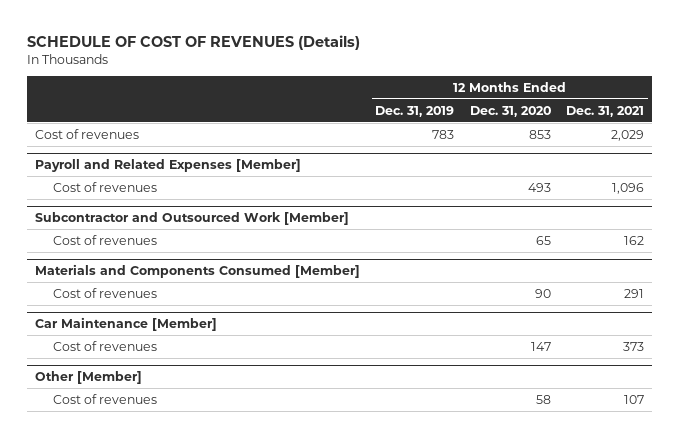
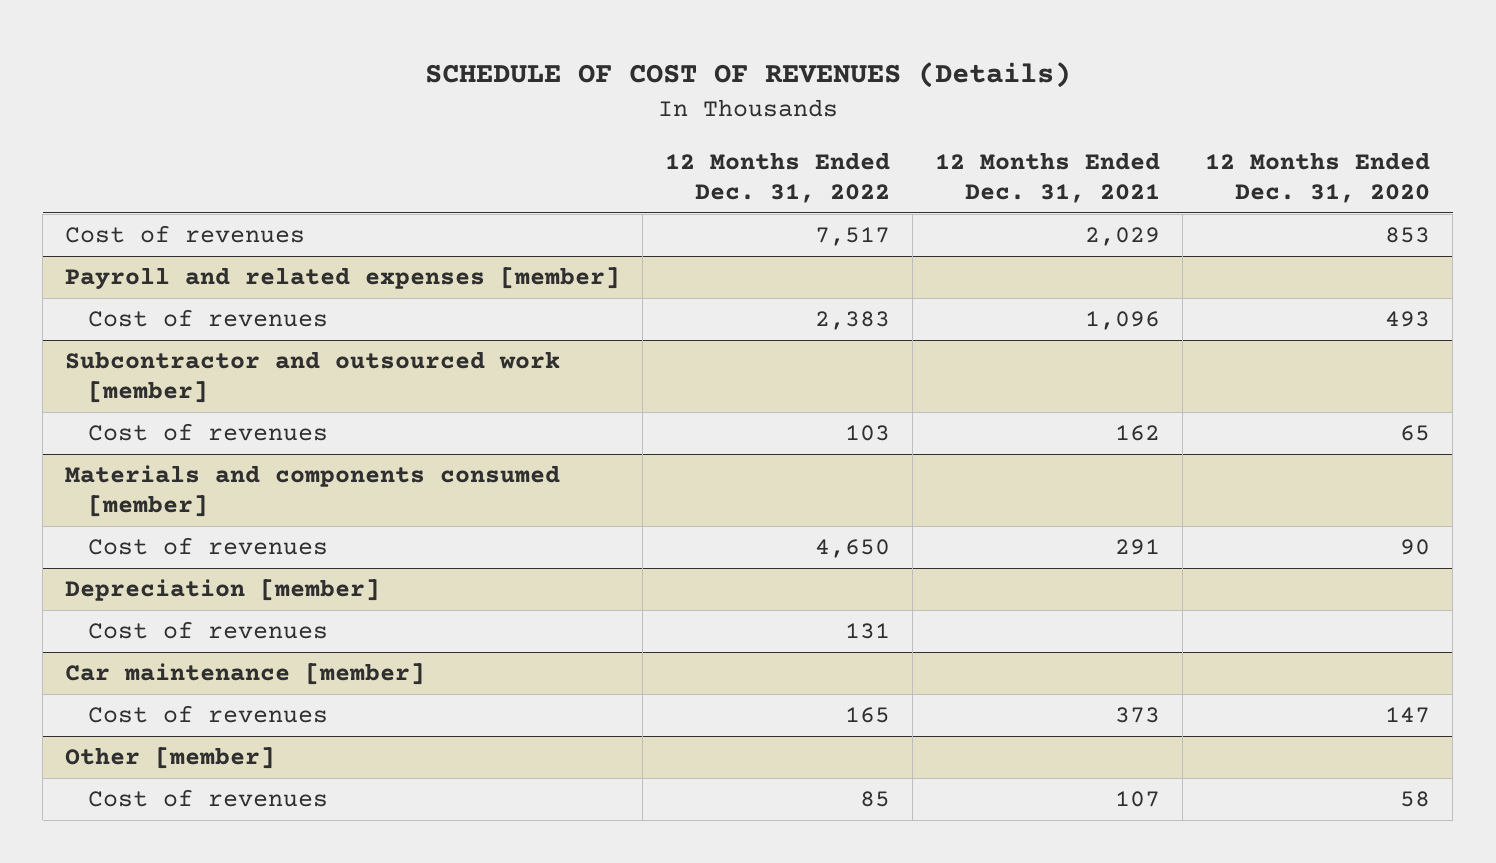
[375,105,455,117] Dec. 31, 2019 -> none
none -> [665,152,891,204] 12 Months Ended Dec. 31, 2022
[35,159,302,173] Payroll and Related Expenses [Member] -> [65,267,621,291] Payroll and related expenses [member]
[35,212,350,226] Subcontractor and Outsourced Work [Member] -> [65,351,561,404] Subcontractor and outsourced work [member]
[35,264,361,279] Materials and Components Consumed [Member] -> [65,465,561,518] Materials and components consumed [member]
none -> [65,579,381,602] Depreciation [member]
none -> [88,621,329,640] Cost of revenues
[35,317,218,332] Car Maintenance [Member] -> [65,663,426,686] Car maintenance [member]
[35,371,143,385] Other [Member] -> [65,747,276,770] Other [member]

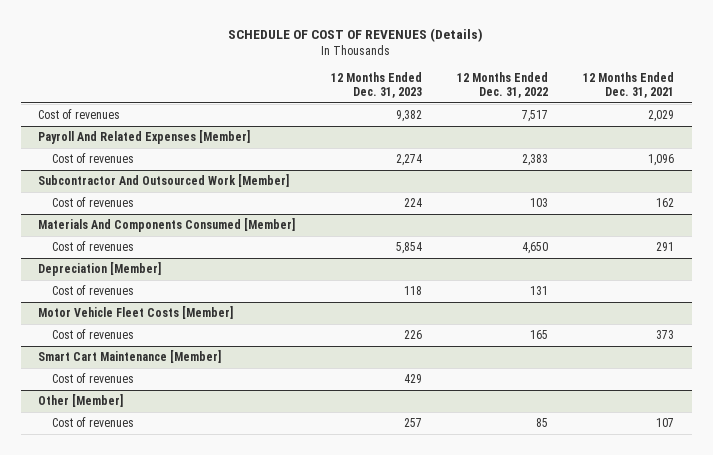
[1205,152,1431,204] 12 Months Ended Dec. 31, 2020 -> none
none -> [330,71,422,99] 12 Months Ended Dec. 31, 2023
[65,267,621,291] Payroll and related expenses [member] -> [38,130,251,145] Payroll And Related Expenses [Member]
[65,351,561,404] Subcontractor and outsourced work [member] -> [38,174,290,188] Subcontractor And Outsourced Work [Member]
[65,465,561,518] Materials and components consumed [member] -> [38,218,296,233] Materials And Components Consumed [Member]
[65,579,381,602] Depreciation [member] -> [38,262,162,277] Depreciation [Member]
[65,663,426,686] Car maintenance [member] -> none
none -> [38,306,234,320] Motor Vehicle Fleet Costs [Member]
none -> [38,350,222,364] Smart Cart Maintenance [Member]
none -> [52,373,135,384] Cost of revenues
[65,747,276,770] Other [member] -> [38,394,124,408] Other [Member]

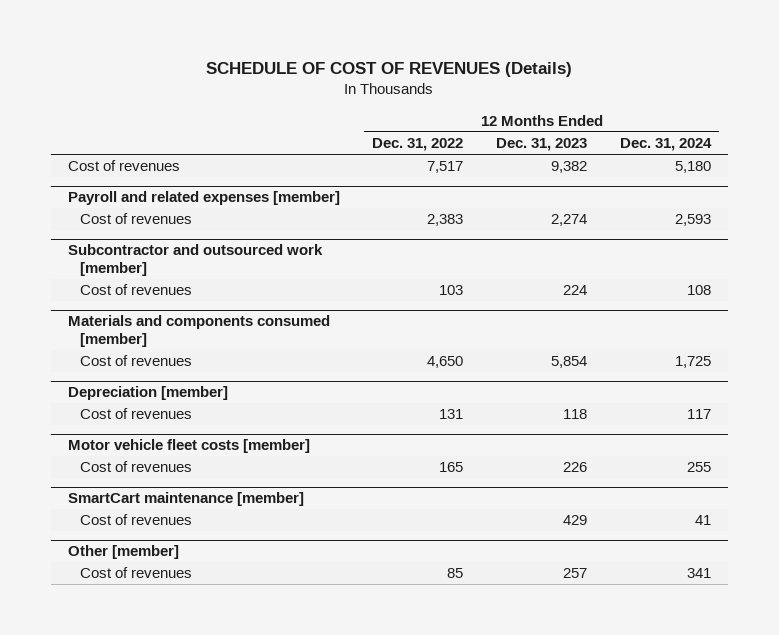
[583,71,675,99] 12 Months Ended Dec. 31, 2021 -> none
none -> [620,138,713,152] Dec. 31, 2024
[38,130,251,145] Payroll And Related Expenses [Member] -> [67,191,340,206] Payroll and related expenses [member]
[38,174,290,188] Subcontractor And Outsourced Work [Member] -> [67,244,323,277] Subcontractor and outsourced work [member]
[38,218,296,233] Materials And Components Consumed [Member] -> [67,315,330,348] Materials and components consumed [member]
[38,262,162,277] Depreciation [Member] -> [67,386,228,401] Depreciation [member]
[38,306,234,320] Motor Vehicle Fleet Costs [Member] -> [67,439,310,454] Motor vehicle fleet costs [member]
[38,350,222,364] Smart Cart Maintenance [Member] -> [67,492,304,507] SmartCart maintenance [member]
[38,394,124,408] Other [Member] -> [67,545,179,560] Other [member]

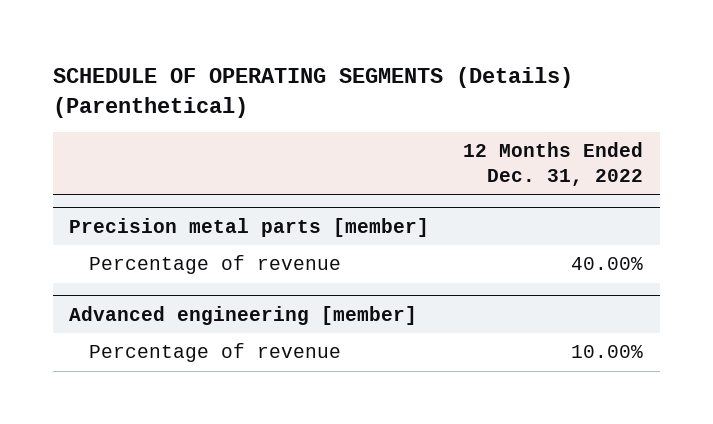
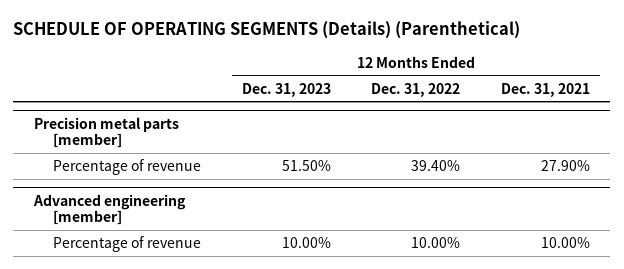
none -> [241,82,331,97] Dec. 31, 2023
none -> [501,82,591,97] Dec. 31, 2021
[571,257,644,271] 40.00% -> [411,160,461,172] 39.40%

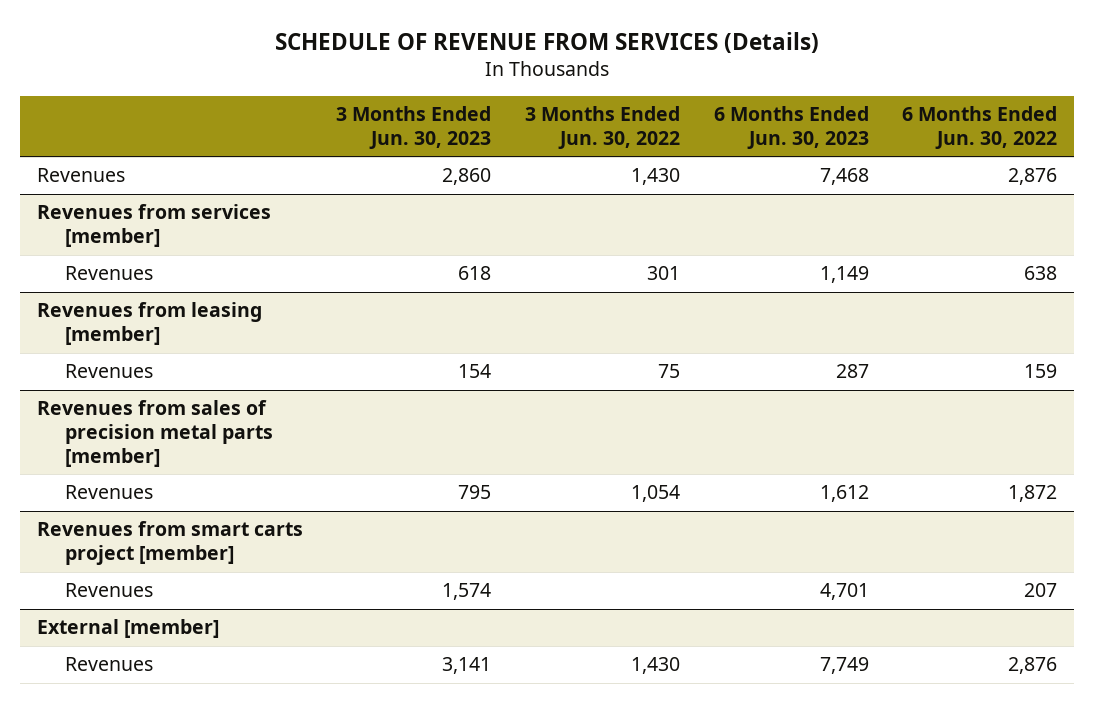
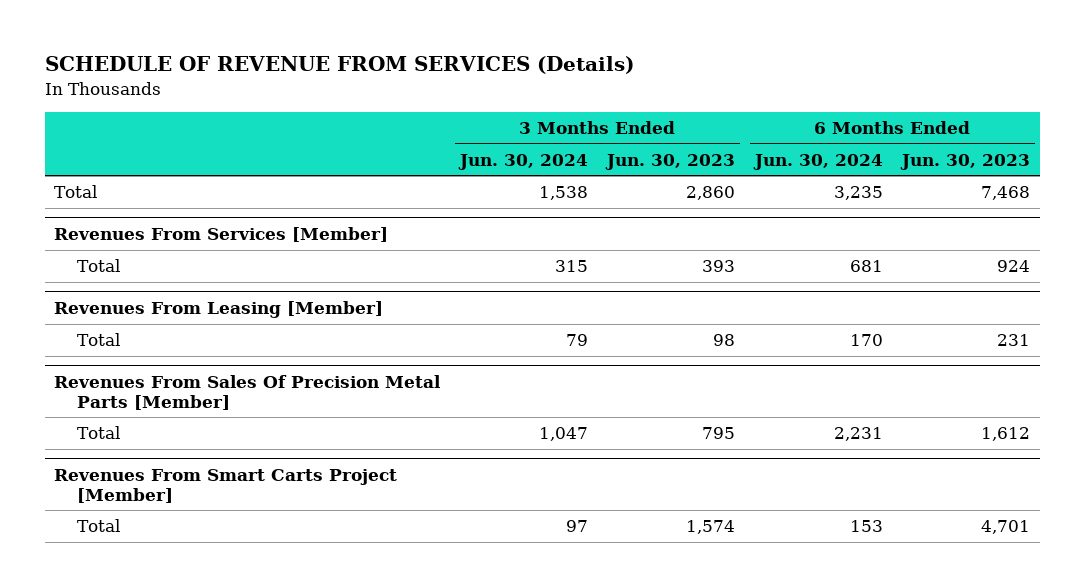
[524,106,680,149] 3 Months Ended Jun. 30, 2022 -> none
[902,106,1058,149] 6 Months Ended Jun. 30, 2022 -> none
none -> [457,153,588,170] Jun. 30, 2024
none -> [752,153,883,170] Jun. 30, 2024
[65,266,154,281] Revenues -> none
[65,364,154,379] Revenues -> none
[36,619,219,639] External [member] -> none
[65,657,154,672] Revenues -> none
[36,168,125,183] Revenues -> [54,185,98,199] Total
[36,204,271,248] Revenues from services [member] -> [54,227,389,243] Revenues From Services [Member]
none -> [77,259,121,273] Total
[36,302,262,346] Revenues from leasing [member] -> [54,301,384,319] Revenues From Leasing [Member]
none -> [77,333,121,347] Total
[36,400,274,468] Revenues from sales of precision metal parts [member] -> [54,375,442,410] Revenues From Sales Of Precision Metal Parts [Member]
[65,485,154,500] Revenues -> [77,426,121,440] Total
[36,521,303,566] Revenues from smart carts project [member] -> [54,469,398,503] Revenues From Smart Carts Project [Member]
[65,583,154,598] Revenues -> [77,519,121,533] Total

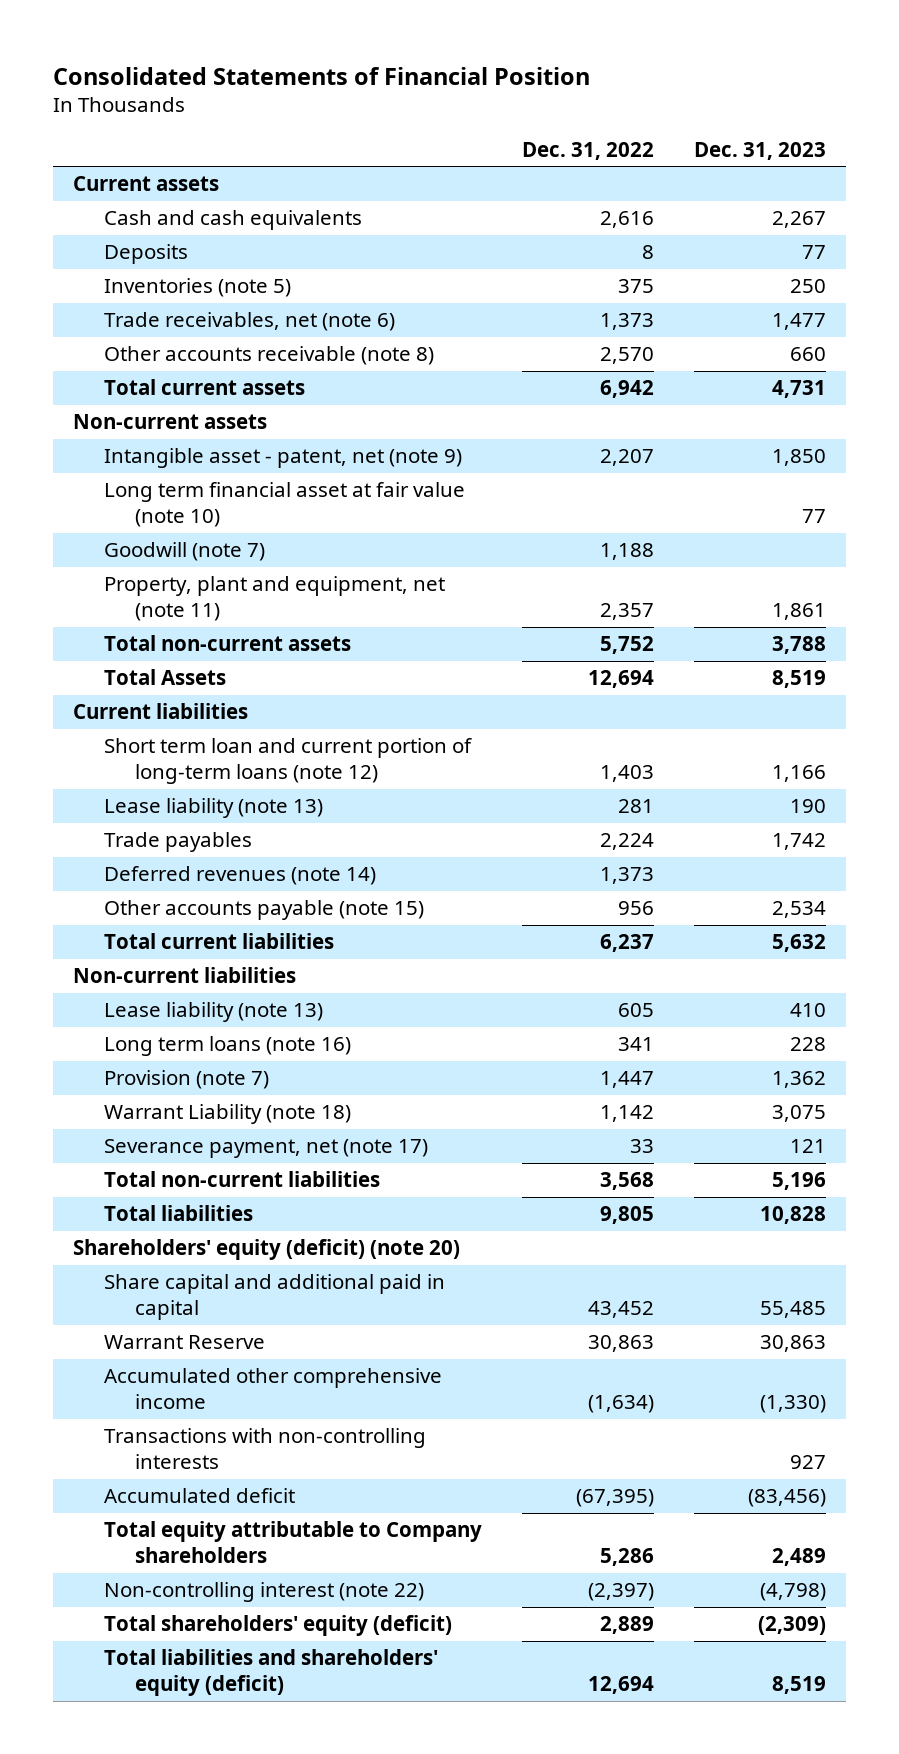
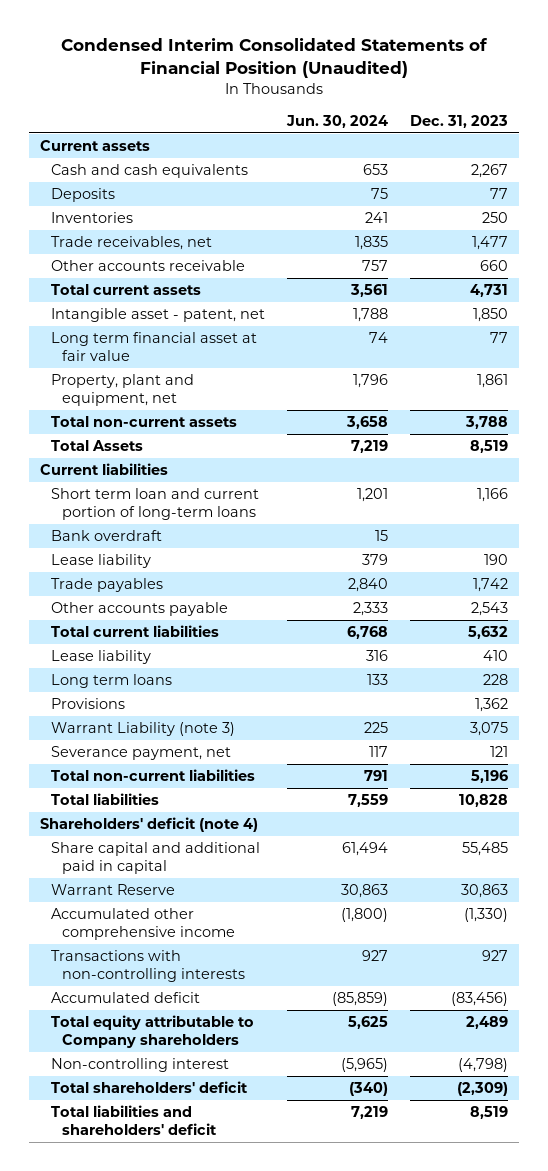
[53,66,591,85] Consolidated Statements of Financial Position -> [60,38,488,79] Condensed Interim Consolidated Statements of Financial Position (Unaudited)
[522,141,655,160] Dec. 31, 2022 -> none
none -> [286,114,389,128] Jun. 30, 2024
[104,278,292,298] Inventories (note 5) -> [51,212,134,224] Inventories
[104,312,396,332] Trade receivables, net (note 6) -> [51,236,213,251] Trade receivables, net
[104,346,435,366] Other accounts receivable (note 8) -> [51,260,246,272] Other accounts receivable
[73,414,268,430] Non-current assets -> none
[104,542,266,562] Goodwill (note 7) -> none
[104,448,463,469] Intangible asset - patent, net (note 9) -> [51,308,266,323] Intangible asset - patent, net
[104,482,466,528] Long term financial asset at fair value (note 10) -> [51,332,258,362] Long term financial asset at fair value
[104,576,446,622] Property, plant and equipment, net (note 11) -> [51,374,195,407] Property, plant and equipment, net
[104,738,473,785] Short term loan and current portion of long-term loans (note 12) -> [51,488,260,521] Short term loan and current portion of long-term loans
none -> [51,530,163,542] Bank overdraft
[104,798,324,819] Lease liability (note 13) -> [51,554,152,569] Lease liability
[104,866,377,886] Deferred revenues (note 14) -> none
[104,900,425,921] Other accounts payable (note 15) -> [51,602,229,617] Other accounts payable
[772,901,827,919] 2,534 -> [471,602,509,617] 2,543
[73,967,297,984] Non-current liabilities -> none
[104,1002,324,1023] Lease liability (note 13) -> [51,650,152,665] Lease liability
[104,1036,352,1057] Long term loans (note 16) -> [51,674,173,689] Long term loans
[104,1070,270,1090] Provision (note 7) -> [51,698,126,710] Provisions
[104,1104,352,1125] Warrant Liability (note 18) -> [51,722,236,737] Warrant Liability (note 3)
[104,1139,429,1159] Severance payment, net (note 17) -> [51,746,232,761] Severance payment, net
[73,1239,461,1261] Shareholders' equity (deficit) (note 20) -> [39,817,258,833] Shareholders' deficit (note 4)
[104,1582,425,1603] Non-controlling interest (note 22) -> [51,1058,230,1073] Non-controlling interest
[104,1615,453,1637] Total shareholders' equity (deficit) -> [51,1081,249,1094] Total shareholders' deficit
[104,1649,439,1697] Total liabilities and shareholders' equity (deficit) -> [51,1105,218,1136] Total liabilities and shareholders' deficit

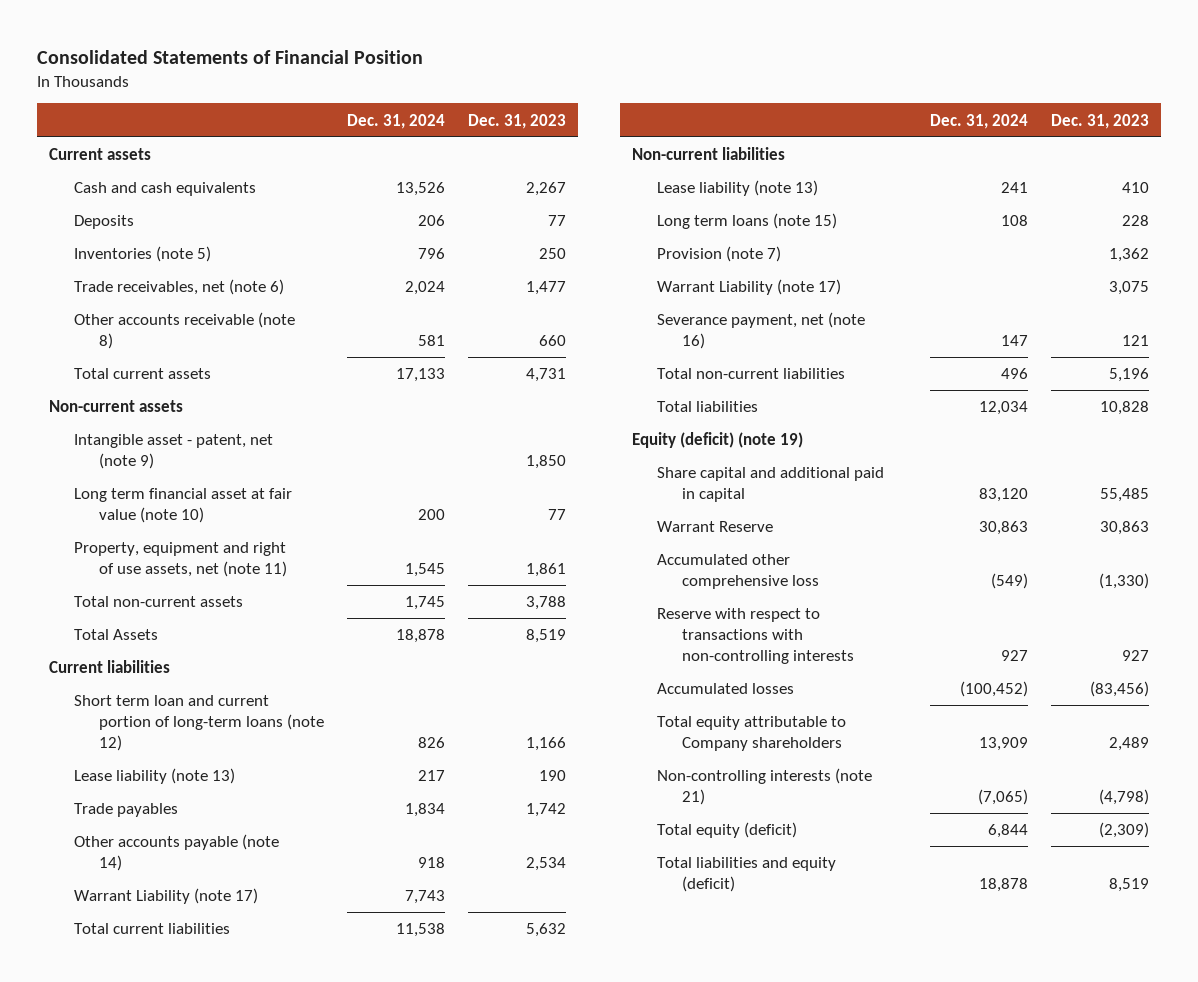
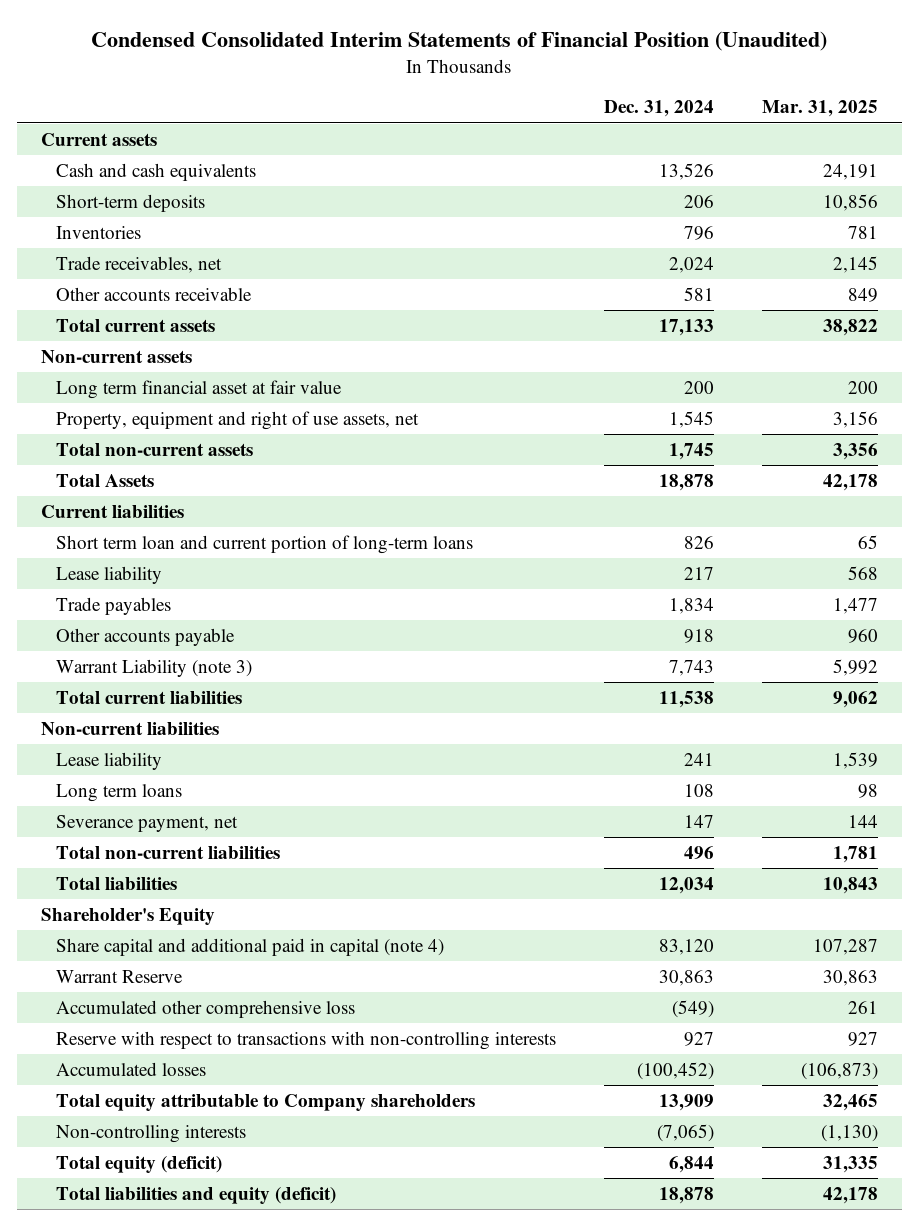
[37,49,424,64] Consolidated Statements of Financial Position -> [91,30,828,51] Condensed Consolidated Interim Statements of Financial Position (Unaudited)
[468,113,567,129] Dec. 31, 2023 -> none
none -> [761,100,878,118] Mar. 31, 2025
[74,215,135,230] Deposits -> none
none -> [55,193,205,212] Short-term deposits
[74,246,212,263] Inventories (note 5) -> [55,225,141,239] Inventories
[74,279,285,296] Trade receivables, net (note 6) -> [55,255,222,273] Trade receivables, net
[74,312,296,349] Other accounts receivable (note 8) -> [55,286,252,301] Other accounts receivable
[74,434,274,469] Intangible asset - patent, net (note 9) -> none
[74,488,293,523] Long term financial asset at fair value (note 10) -> [55,379,342,399] Long term financial asset at fair value
[74,542,288,577] Property, equipment and right of use assets, net (note 11) -> [55,410,419,430] Property, equipment and right of use assets, net
[74,695,325,751] Short term loan and current portion of long-term loans (note 12) -> [55,534,473,554] Short term loan and current portion of long-term loans
[74,768,236,785] Lease liability (note 13) -> [55,565,162,584] Lease liability
[74,834,280,871] Other accounts payable (note 14) -> [55,627,235,646] Other accounts payable
[74,888,259,905] Warrant Liability (note 17) -> [55,658,252,677] Warrant Liability (note 3)
[656,246,781,263] Provision (note 7) -> none
[656,279,841,296] Warrant Liability (note 17) -> none
[656,180,818,197] Lease liability (note 13) -> [55,751,162,770] Lease liability
[656,213,837,230] Long term loans (note 15) -> [55,783,182,802] Long term loans
[656,312,865,349] Severance payment, net (note 16) -> [55,814,238,832] Severance payment, net
[631,432,803,449] Equity (deficit) (note 19) -> [40,907,215,925] Shareholder's Equity
[656,467,884,502] Share capital and additional paid in capital -> [55,937,444,956] Share capital and additional paid in capital (note 4)
[656,768,872,805] Non-controlling interests (note 21) -> [55,1124,246,1143] Non-controlling interests

